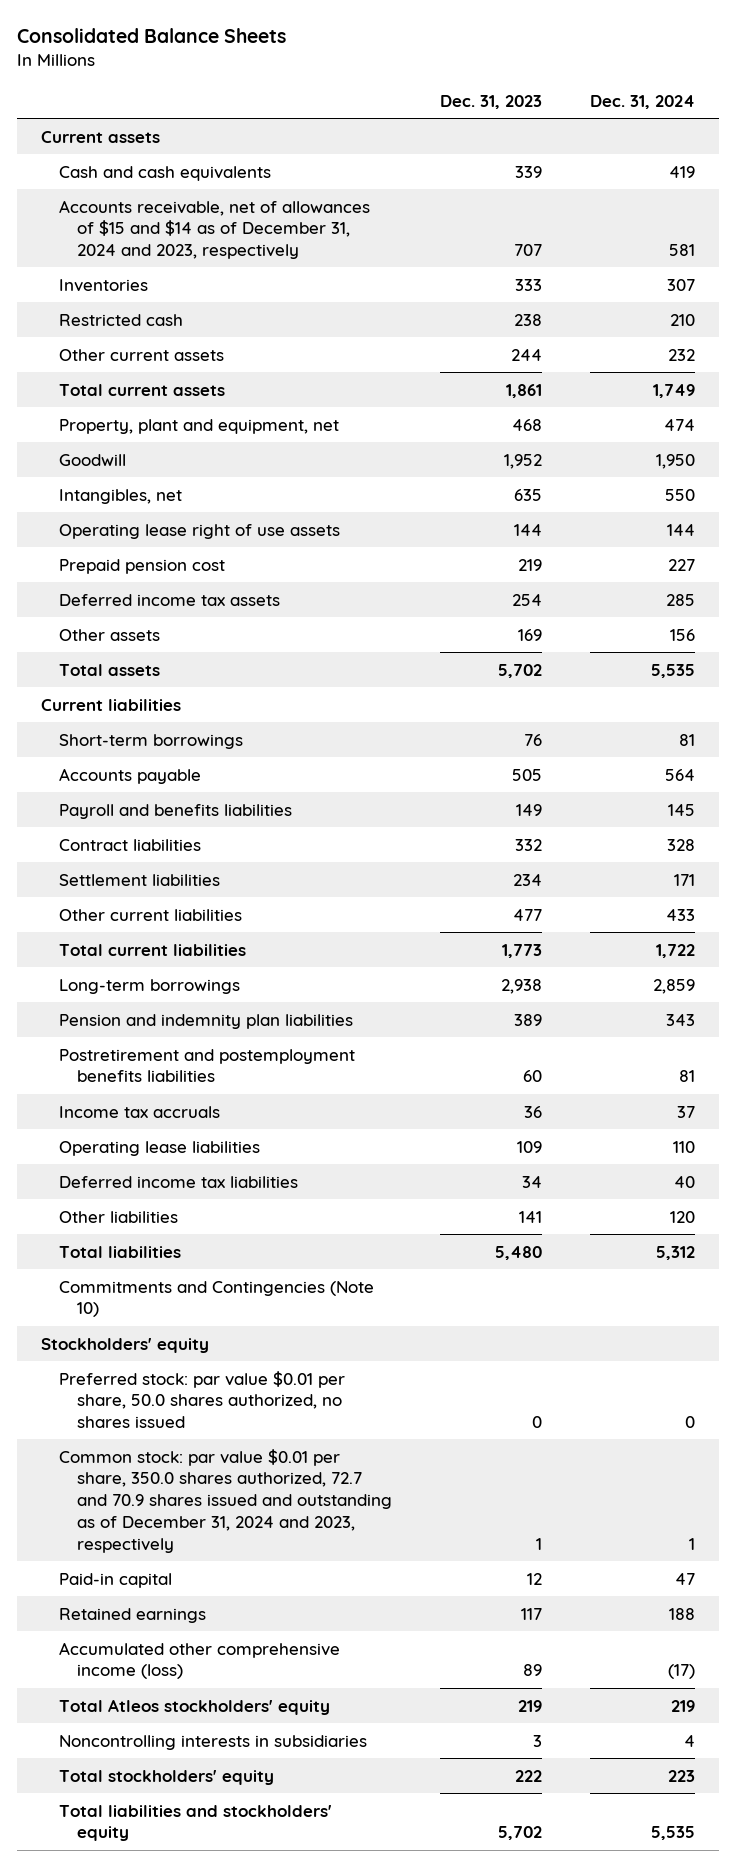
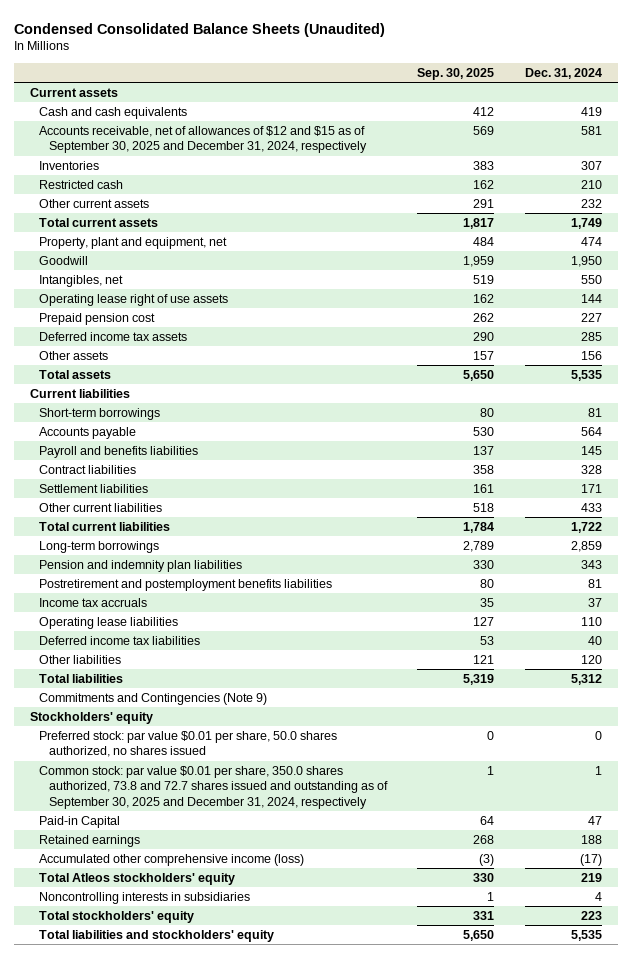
[16,28,286,44] Consolidated Balance Sheets -> [14,22,386,37] Condensed Consolidated Balance Sheets (Unaudited)
[439,94,542,109] Dec. 31, 2023 -> none
none -> [417,67,495,80] Sep. 30, 2025
[58,199,370,260] Accounts receivable, net of allowances of $15 and $14 as of December 31, 2024 and 2023, respectively -> [39,125,367,154] Accounts receivable, net of allowances of $12 and $15 as of September 30, 2025 and December 31, 2024, respectively
[58,1280,374,1318] Commitments and Contingencies (Note 10) -> [39,692,268,705] Commitments and Contingencies (Note 9)
[58,1448,392,1553] Common stock: par value $0.01 per share, 350.0 shares authorized, 72.7 and 70.9 shares issued and outstanding as of December 31, 2024 and 2023, respectively -> [39,765,388,809] Common stock: par value $0.01 per share, 350.0 shares authorized, 73.8 and 72.7 shares issued and outstanding as of September 30, 2025 and December 31, 2024, respectively
[58,1572,172,1588] Paid-in capital -> [39,815,121,828] Paid-in Capital

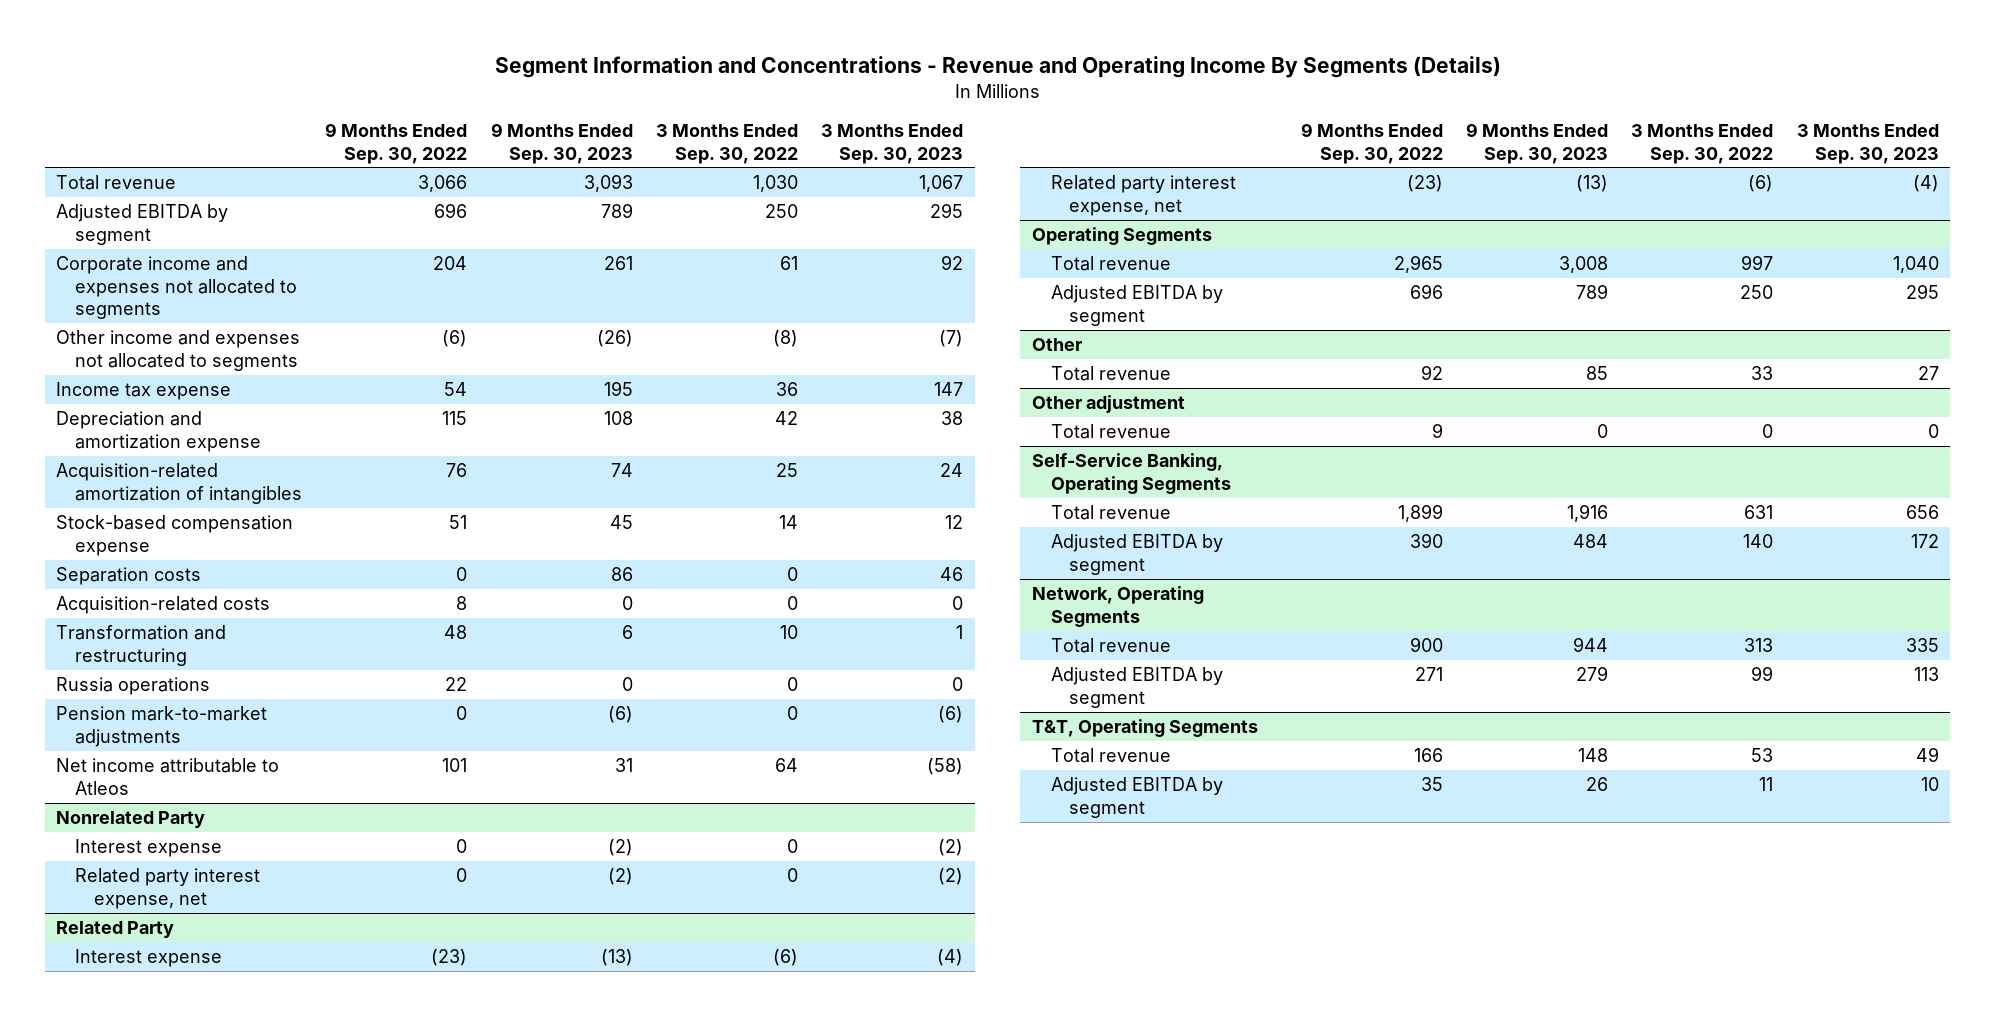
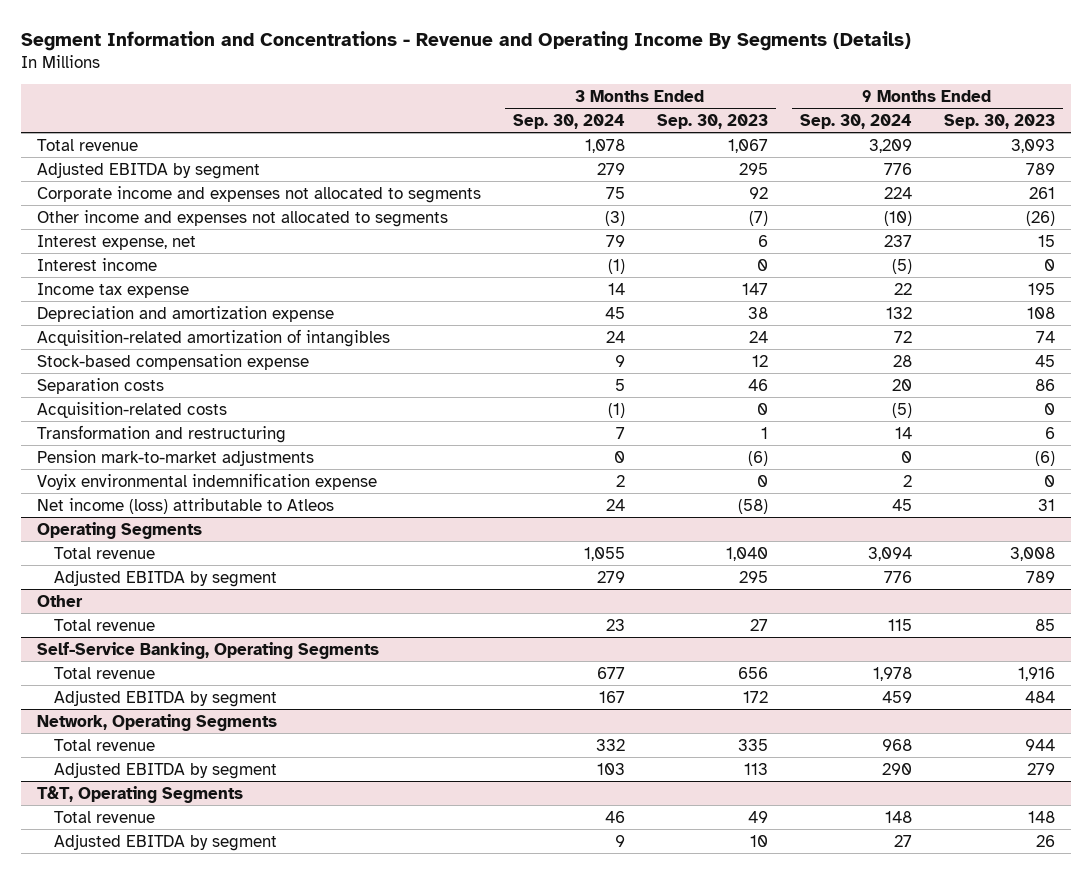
[325,122,468,164] 9 Months Ended Sep. 30, 2022 -> none
[655,123,798,164] 3 Months Ended Sep. 30, 2022 -> none
none -> [512,113,625,129] Sep. 30, 2024
none -> [799,113,912,129] Sep. 30, 2024
none -> [36,234,196,250] Interest expense, net
none -> [36,257,157,271] Interest income
[56,677,211,696] Russia operations -> none
[56,811,206,829] Nonrelated Party -> none
[75,839,223,858] Interest expense -> none
[75,868,261,909] Related party interest expense, net -> none
[56,921,175,939] Related Party -> none
[75,949,223,968] Interest expense -> none
[1050,175,1236,216] Related party interest expense, net -> none
none -> [36,472,377,490] Voyix environmental indemnification expense
[56,758,280,795] Net income attributable to Atleos -> [36,497,334,514] Net income (loss) attributable to Atleos
[1031,395,1185,414] Other adjustment -> none
[1050,424,1171,440] Total revenue -> none

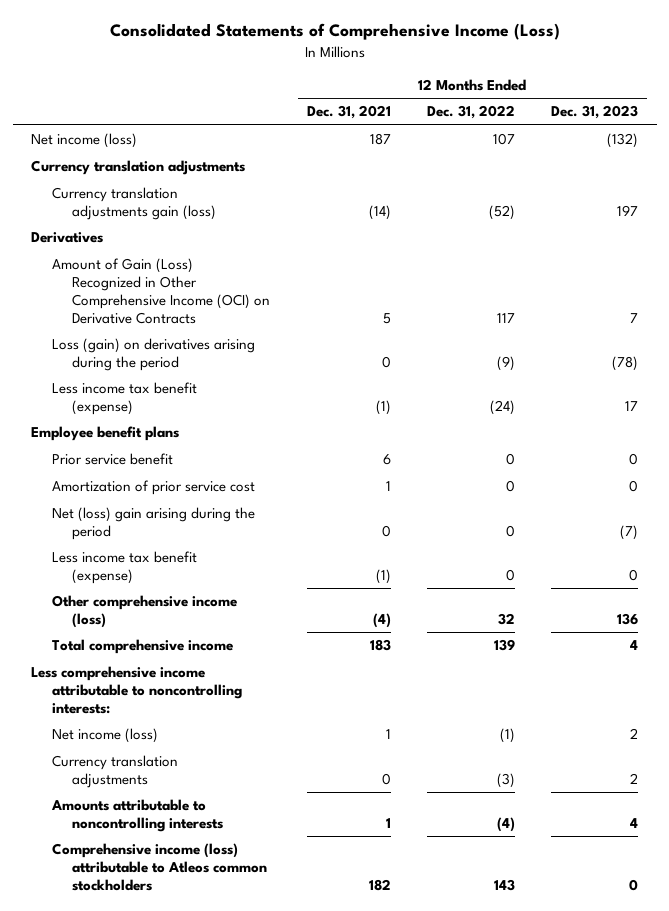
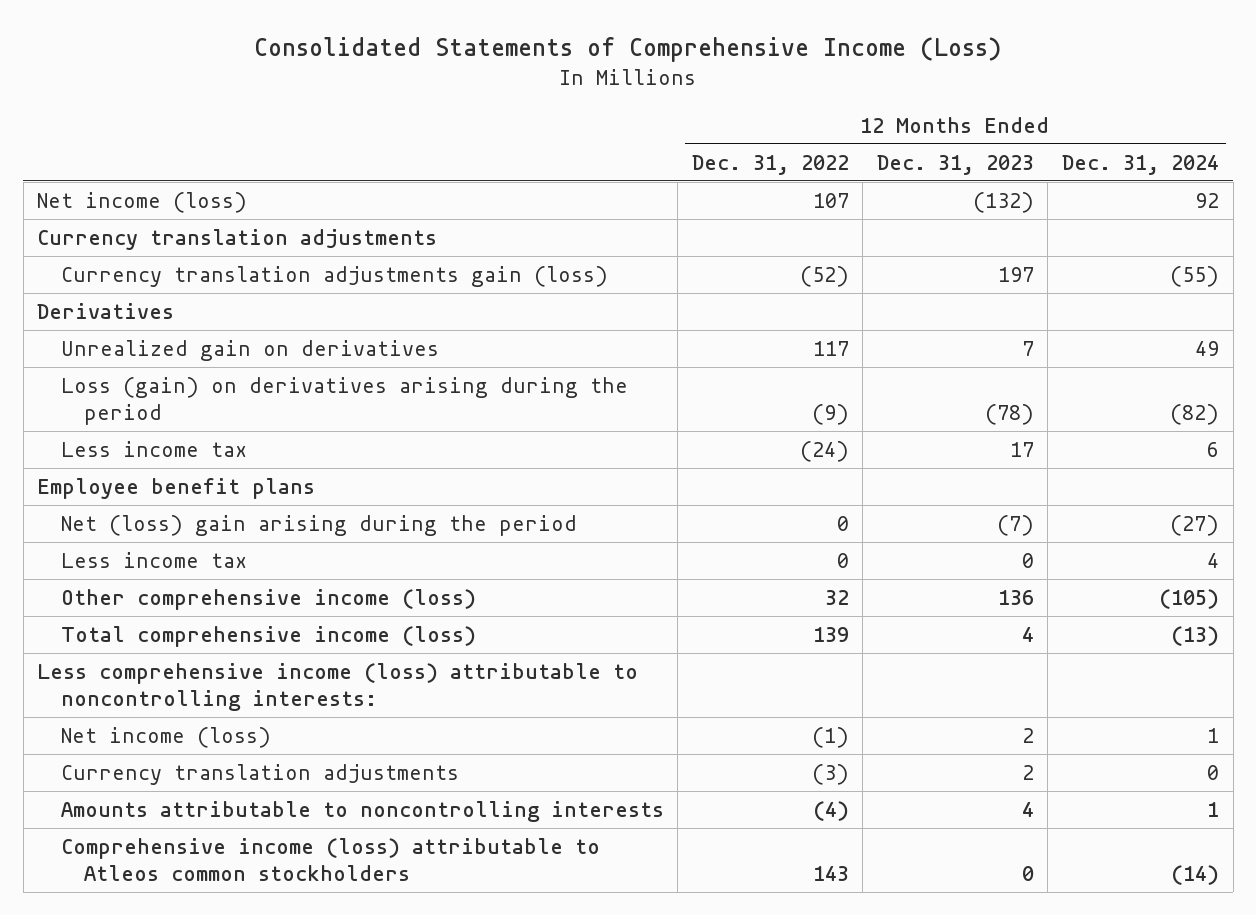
[306,105,391,120] Dec. 31, 2021 -> none
none -> [1061,154,1219,175] Dec. 31, 2024
[51,258,271,324] Amount of Gain (Loss) Recognized in Other Comprehensive Income (OCI) on Derivative Contracts -> [60,339,439,361] Unrealized gain on derivatives
[51,382,197,416] Less income tax benefit (expense) -> [60,440,247,457] Less income tax
[51,453,173,466] Prior service benefit -> none
[51,480,255,496] Amortization of prior service cost -> none
[51,551,197,585] Less income tax benefit (expense) -> [60,551,247,568] Less income tax
[51,639,233,655] Total comprehensive income -> [60,625,476,647] Total comprehensive income (loss)
[31,666,242,714] Less comprehensive income attributable to noncontrolling interests: -> [37,662,639,712] Less comprehensive income (loss) attributable to noncontrolling interests:

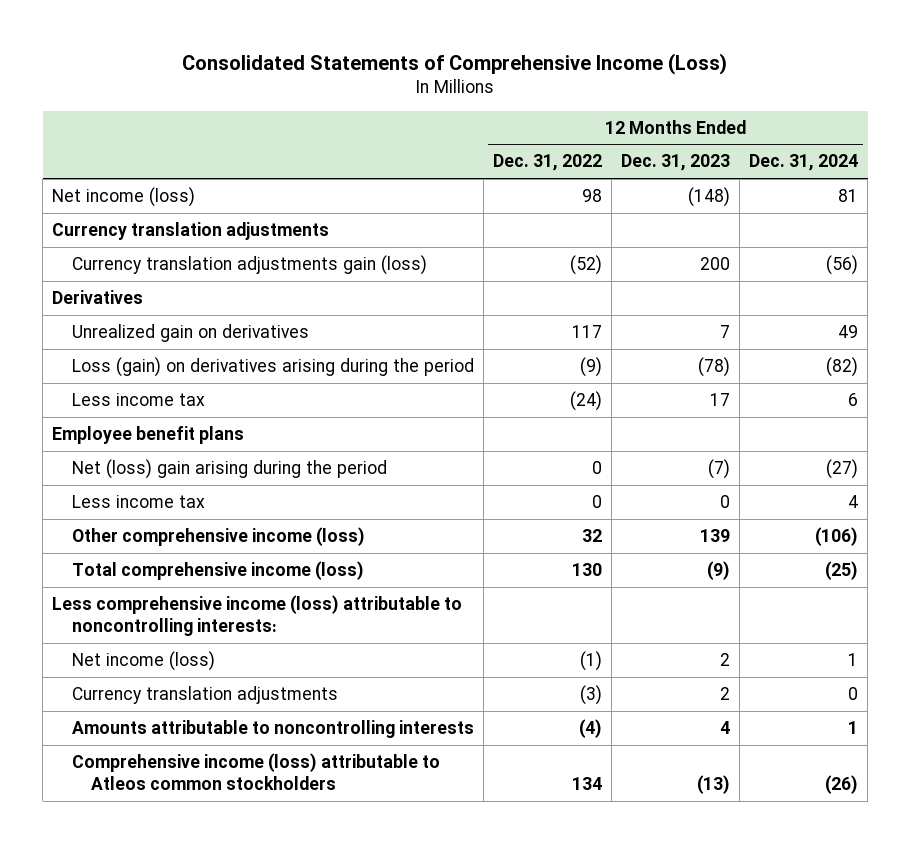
[812,192,849,208] 107 -> [581,189,602,203] 98
[972,191,1034,213] (132) -> [688,187,731,208] (148)
[1194,192,1219,208] 92 -> [838,189,859,203] 81
[997,266,1034,282] 197 -> [700,257,731,271] 200
[1169,265,1219,287] (55) -> [826,255,859,276] (56)
[997,589,1034,605] 136 -> [700,529,731,543] 139
[1158,588,1219,609] (105) -> [815,527,859,547] (106)
[812,626,849,642] 139 -> [571,563,602,577] 130
[1021,626,1034,642] 4 -> [707,561,731,581] (9)
[1170,625,1219,646] (13) -> [825,561,859,581] (25)
[812,866,849,882] 143 -> [571,777,602,791] 134
[1021,866,1034,882] 0 -> [697,775,731,795] (13)
[1170,865,1219,886] (14) -> [825,775,859,795] (26)

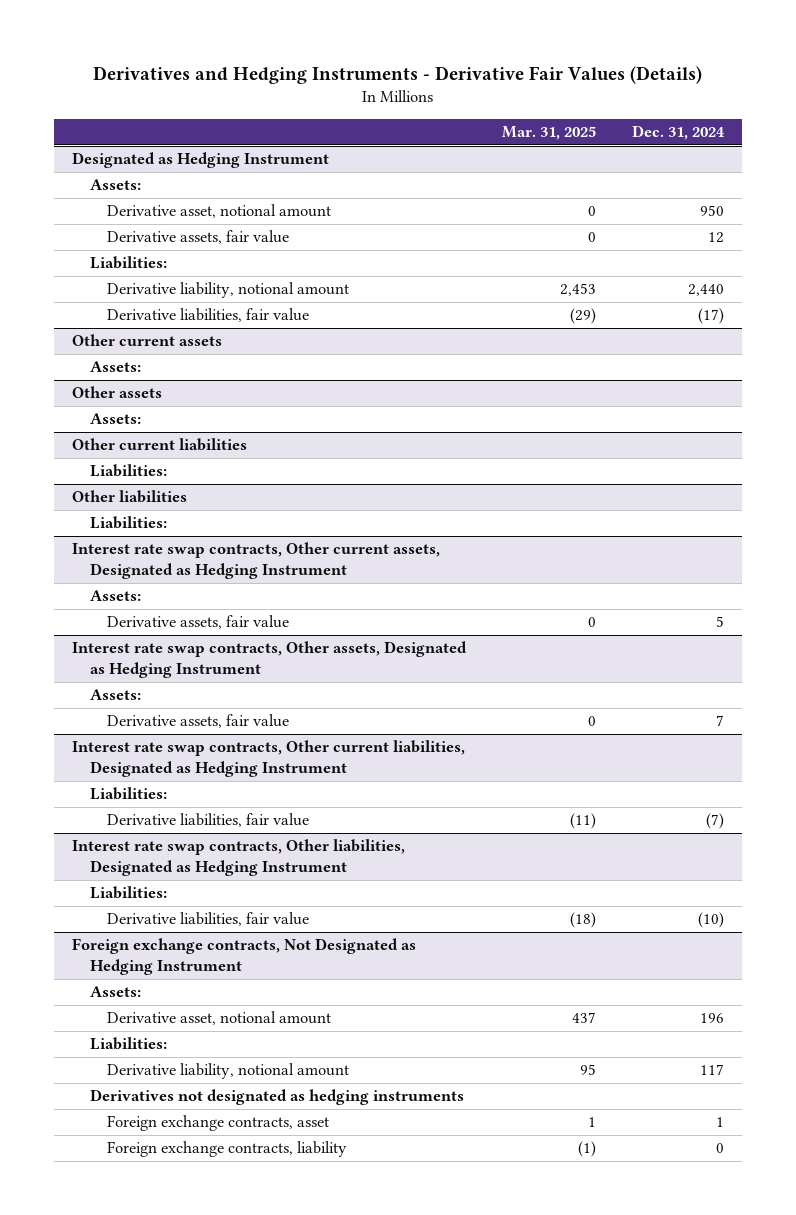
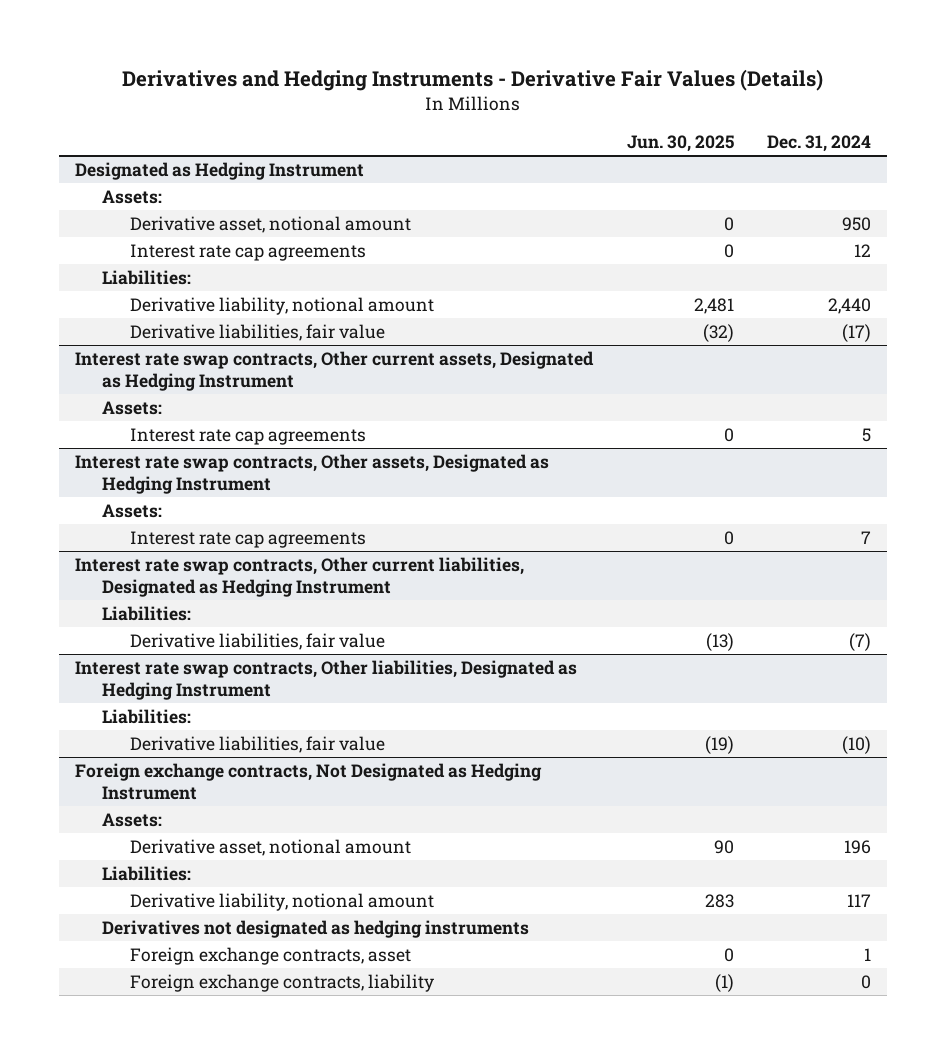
[502,126,597,141] Mar. 31, 2025 -> none
none -> [626,135,734,153] Jun. 30, 2025
[107,230,290,245] Derivative assets, fair value -> [129,244,366,262] Interest rate cap agreements
[71,334,222,347] Other current assets -> none
[89,361,141,373] Assets: -> none
[71,386,162,399] Other assets -> none
[89,413,141,425] Assets: -> none
[71,438,247,452] Other current liabilities -> none
[89,464,167,478] Liabilities: -> none
[71,490,187,504] Other liabilities -> none
[89,516,167,530] Liabilities: -> none
[107,615,290,630] Derivative assets, fair value -> [129,428,366,446] Interest rate cap agreements
[107,714,290,729] Derivative assets, fair value -> [129,531,366,549] Interest rate cap agreements

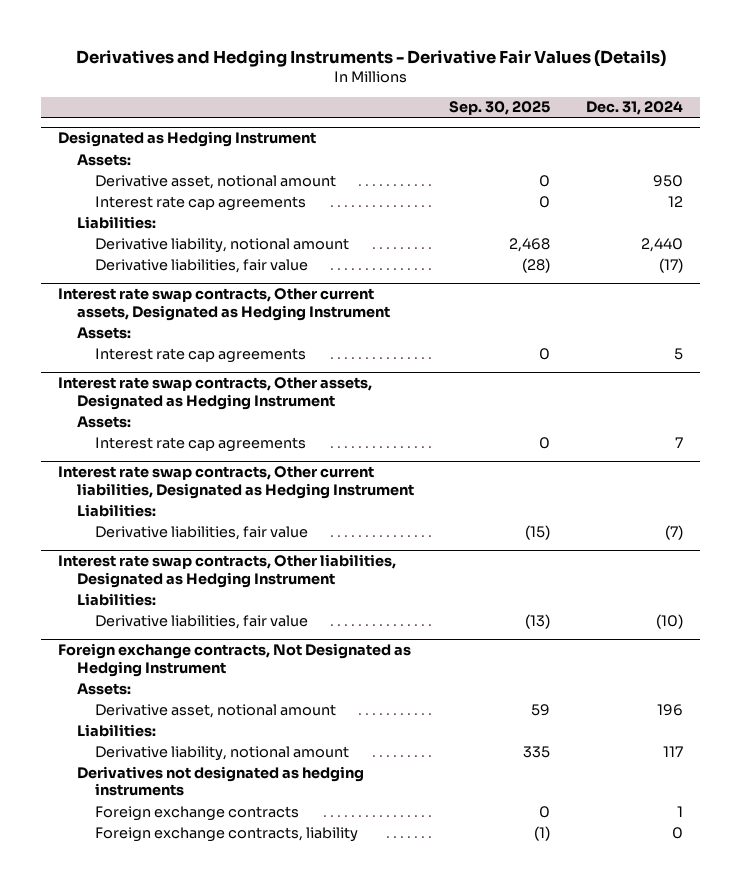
[626,135,734,153] Jun. 30, 2025 -> none
none -> [449,101,551,116] Sep. 30, 2025
[129,947,411,966] Foreign exchange contracts, asset -> [95,805,300,821] Foreign exchange contracts

